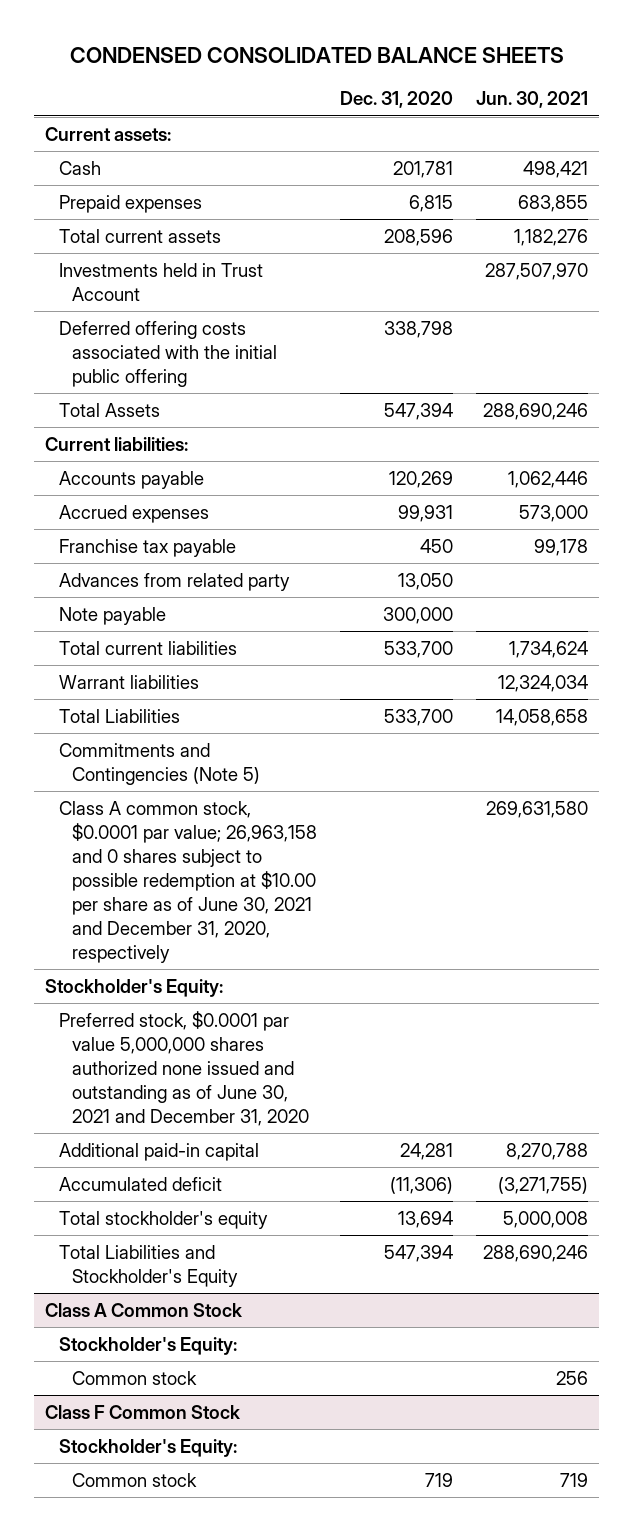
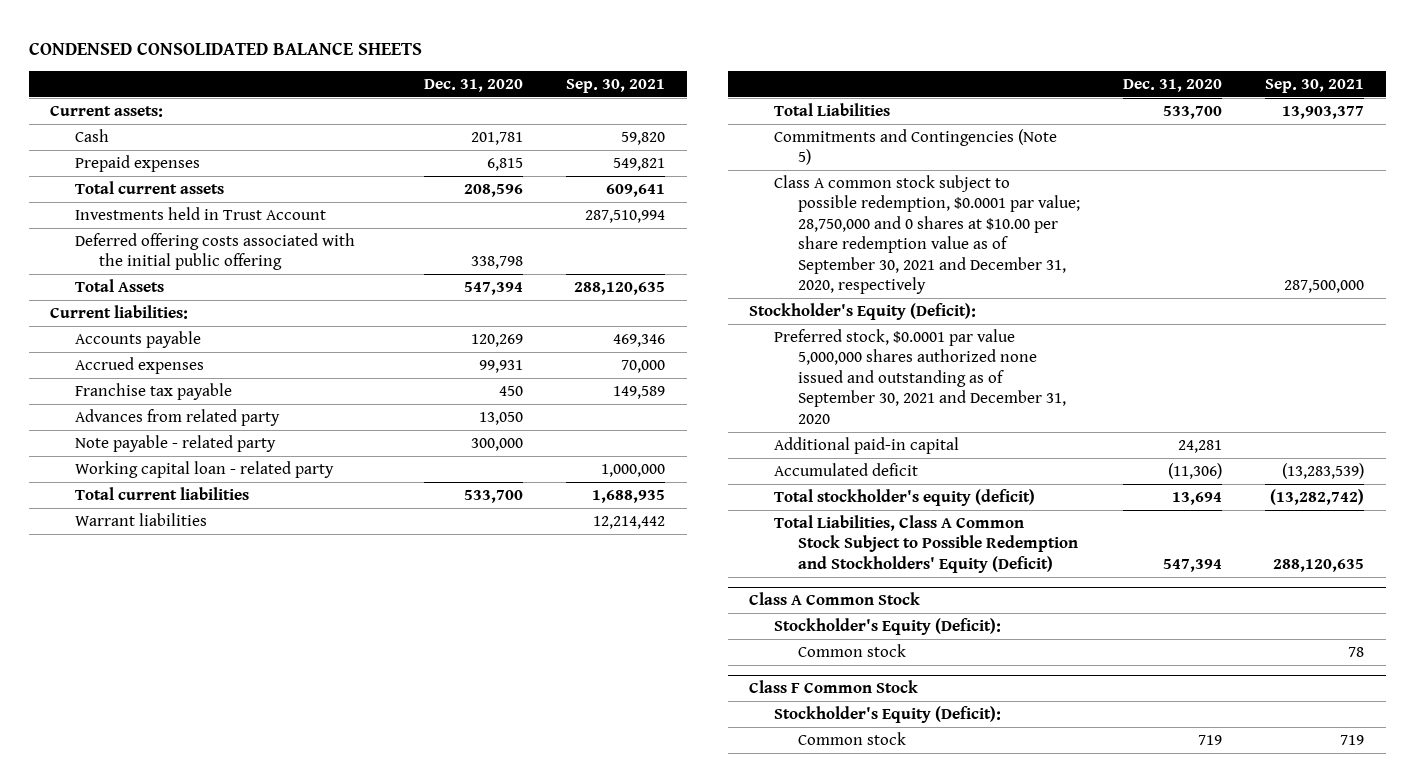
[475,91,588,109] Jun. 30, 2021 -> none
none -> [566,78,666,93] Sep. 30, 2021
[58,606,166,625] Note payable -> [74,434,276,452] Note payable - related party
none -> [74,460,334,478] Working capital loan - related party
[58,800,318,963] Class A common stock, $0.0001 par value; 26,963,158 and 0 shares subject to possible redemption at $10.00 per share as of June 30, 2021 and December 31, 2020, respectively -> [773,174,1081,295] Class A common stock subject to possible redemption, $0.0001 par value; 28,750,000 and 0 shares at $10.00 per share redemption value as of September 30, 2021 and December 31, 2020, respectively
[45,978,224,997] Stockholder's Equity: -> [749,302,977,320] Stockholder's Equity (Deficit):
[58,1010,310,1126] Preferred stock, $0.0001 par value 5,000,000 shares authorized none issued and outstanding as of June 30, 2021 and December 31, 2020 -> [773,328,1067,424] Preferred stock, $0.0001 par value 5,000,000 shares authorized none issued and outstanding as of September 30, 2021 and December 31, 2020
[58,1210,268,1229] Total stockholder's equity -> [773,488,1035,506] Total stockholder's equity (deficit)
[58,1244,239,1287] Total Liabilities and Stockholder's Equity -> [773,514,1079,573] Total Liabilities, Class A Common Stock Subject to Possible Redemption and Stockholders' Equity (Deficit)
[58,1336,237,1355] Stockholder's Equity: -> [773,617,1001,635] Stockholder's Equity (Deficit):
[58,1438,237,1457] Stockholder's Equity: -> [773,705,1001,723] Stockholder's Equity (Deficit):

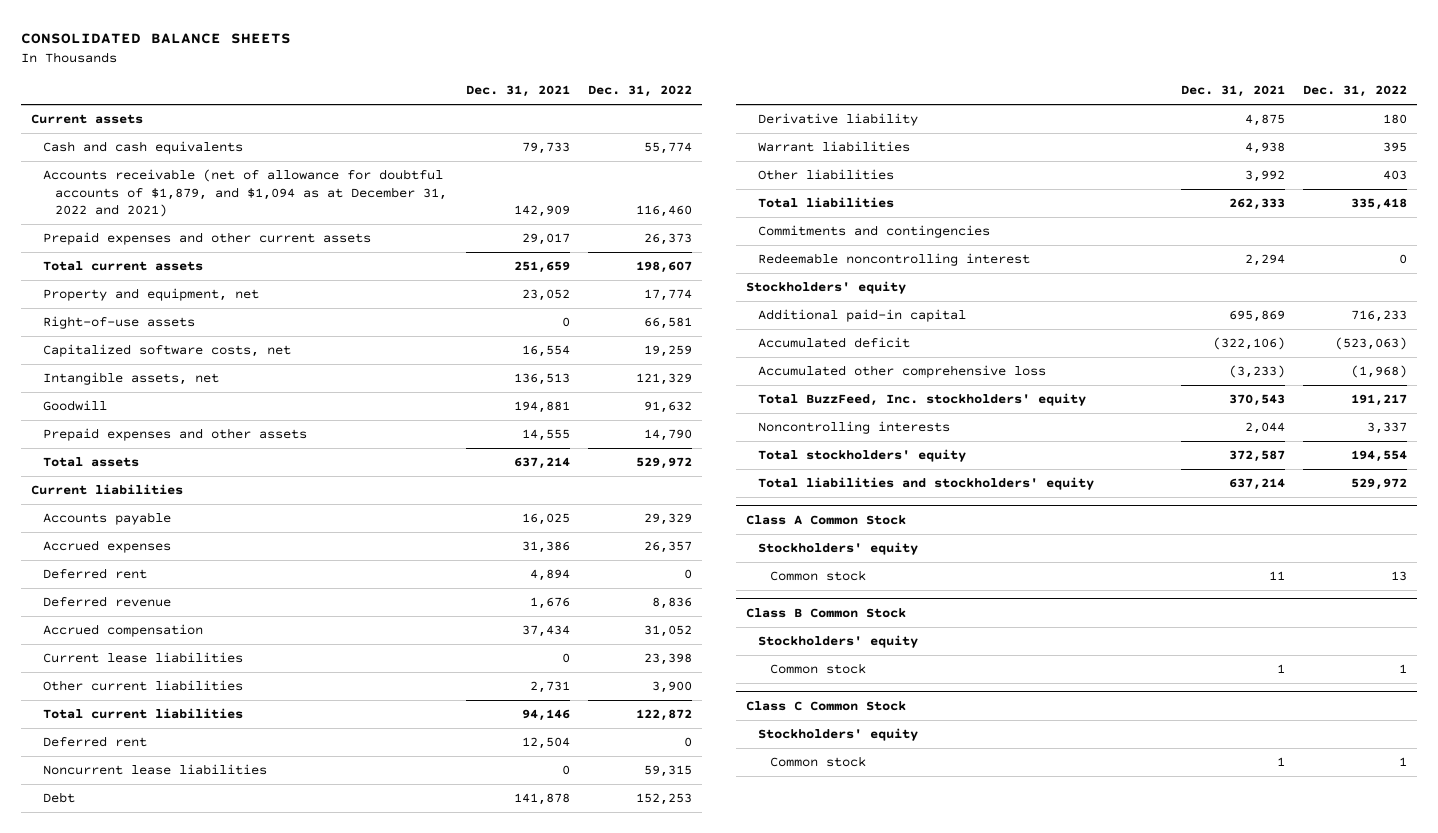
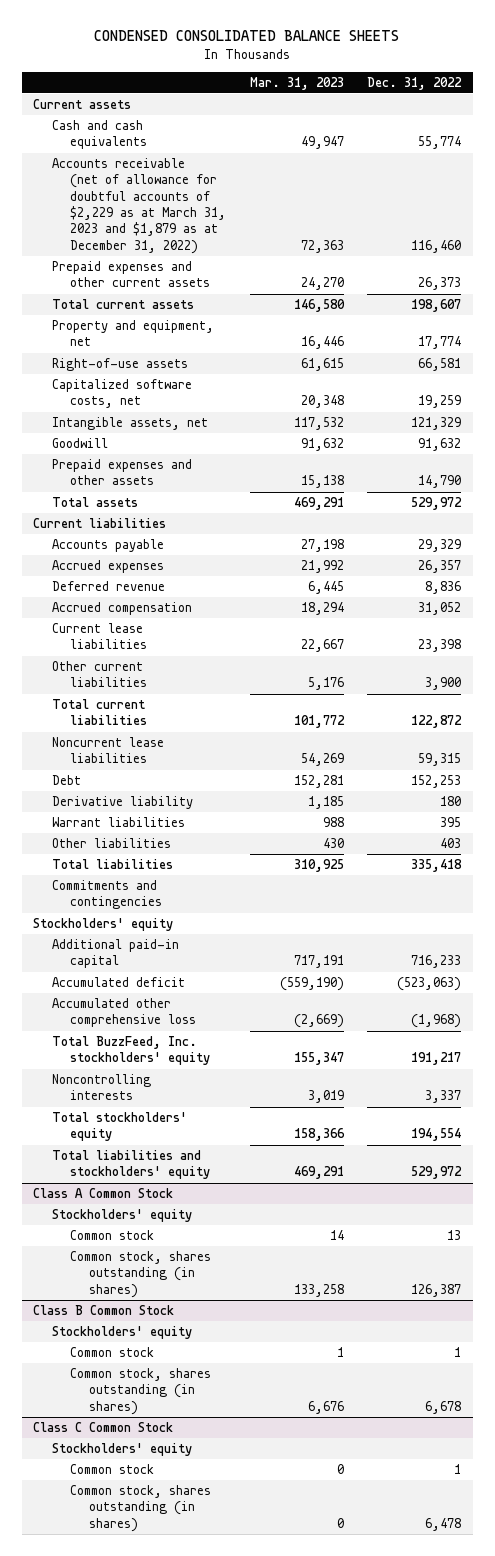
[21,33,292,45] CONSOLIDATED BALANCE SHEETS -> [94,30,400,42] CONDENSED CONSOLIDATED BALANCE SHEETS
[465,85,570,98] Dec. 31, 2021 -> none
none -> [249,76,344,90] Mar. 31, 2023
[42,169,447,218] Accounts receivable (net of allowance for doubtful accounts of $1,879, and $1,094 as at December 31, 2022 and 2021) -> [51,158,227,254] Accounts receivable (net of allowance for doubtful accounts of $2,229 as at March 31, 2023 and $1,879 as at December 31, 2022)
[42,568,147,580] Deferred rent -> none
[42,736,147,748] Deferred rent -> none
[757,253,1030,267] Redeemable noncontrolling interest -> none
none -> [70,1251,212,1298] Common stock, shares outstanding (in shares)
none -> [70,1368,212,1415] Common stock, shares outstanding (in shares)
none -> [70,1485,212,1532] Common stock, shares outstanding (in shares)

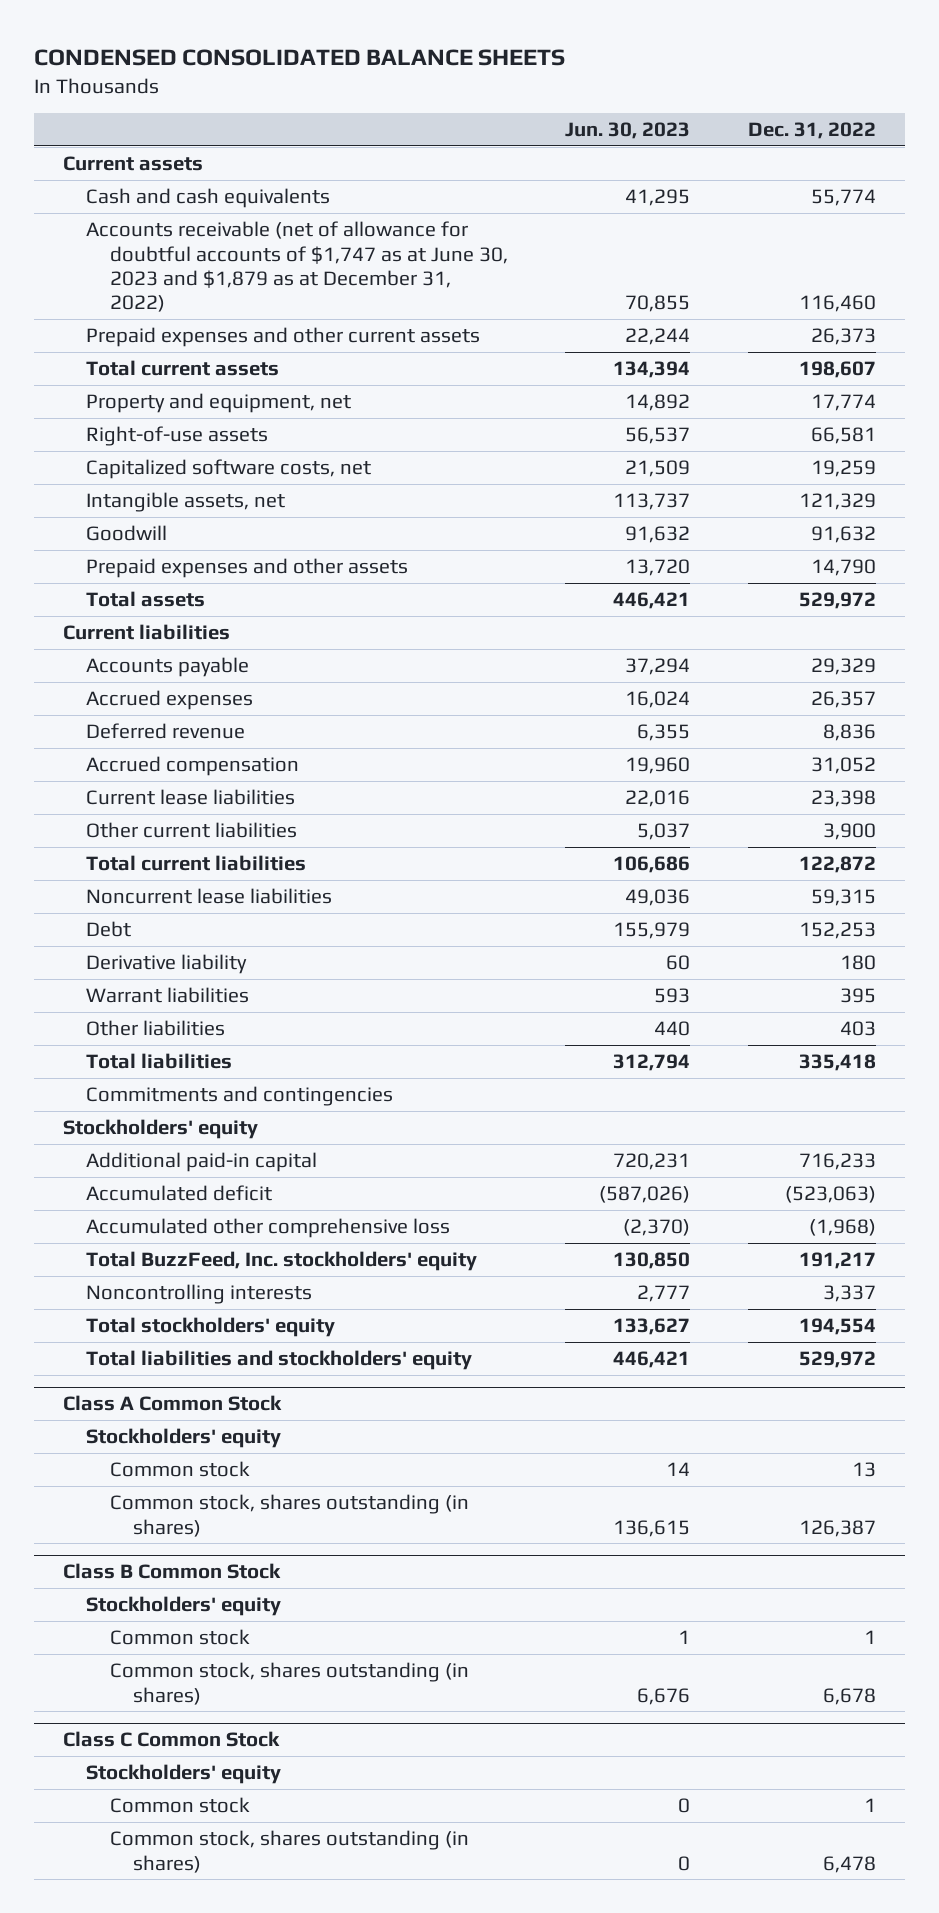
[249,76,344,90] Mar. 31, 2023 -> none
none -> [565,121,691,139] Jun. 30, 2023
[51,158,227,254] Accounts receivable (net of allowance for doubtful accounts of $2,229 as at March 31, 2023 and $1,879 as at December 31, 2022) -> [86,221,508,313] Accounts receivable (net of allowance for doubtful accounts of $1,747 as at June 30, 2023 and $1,879 as at December 31, 2022)

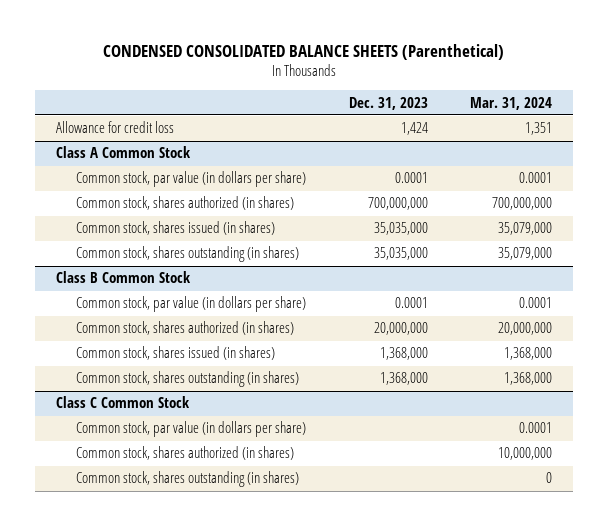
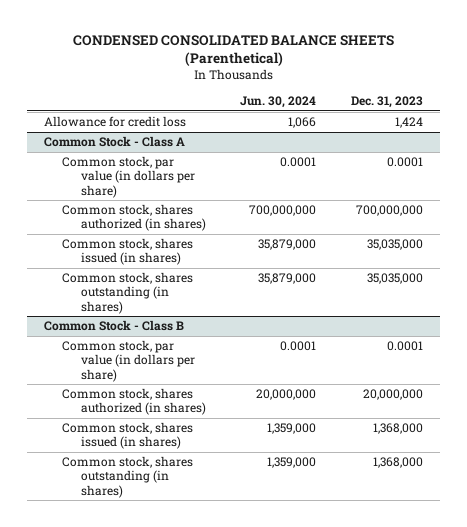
[469,96,552,110] Mar. 31, 2024 -> none
none -> [240,96,317,109] Jun. 30, 2024
[55,146,191,159] Class A Common Stock -> [44,136,186,148] Common Stock - Class A
[55,271,191,284] Class B Common Stock -> [44,320,185,332] Common Stock - Class B
[55,396,190,409] Class C Common Stock -> none
[76,421,307,438] Common stock, par value (in dollars per share) -> none
[76,446,295,461] Common stock, shares authorized (in shares) -> none
[76,471,300,488] Common stock, shares outstanding (in shares) -> none

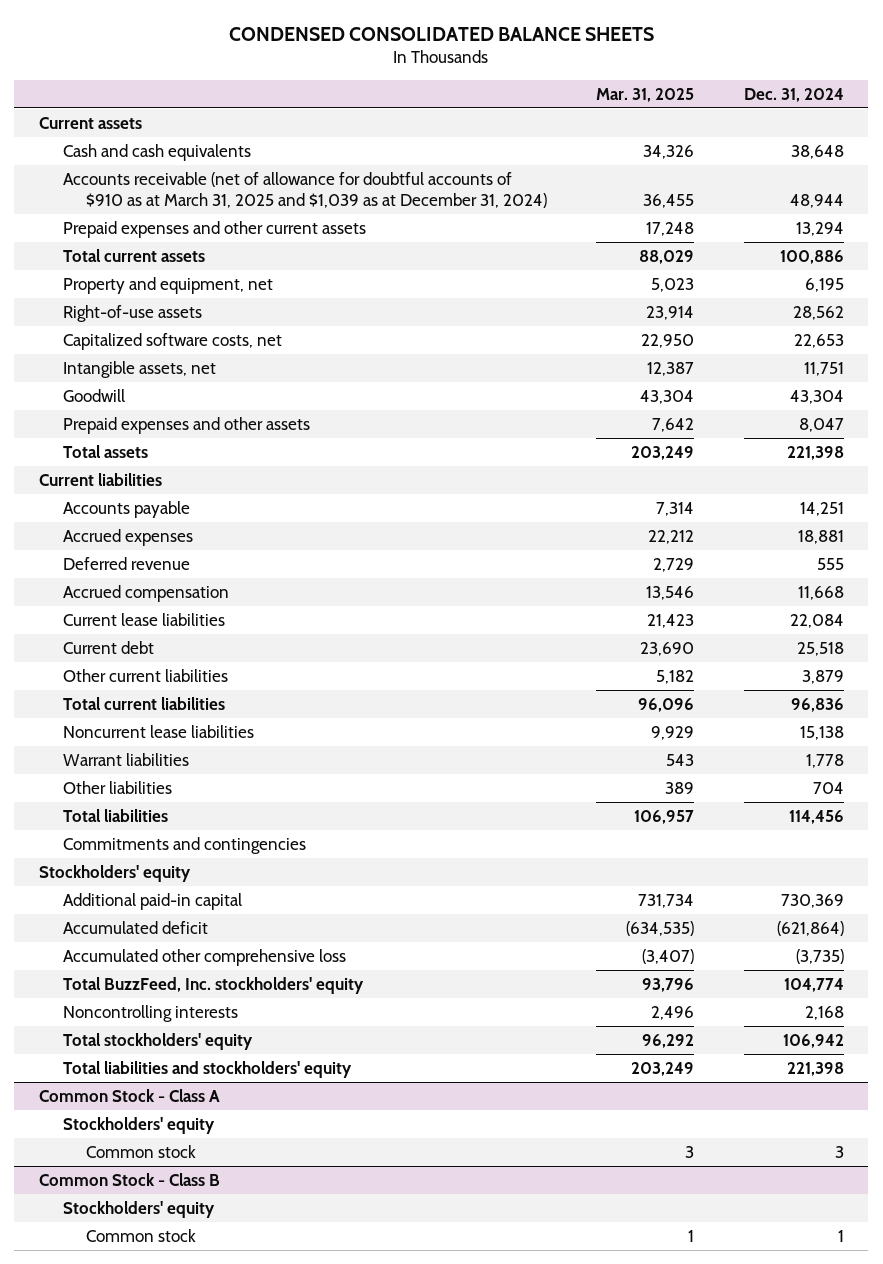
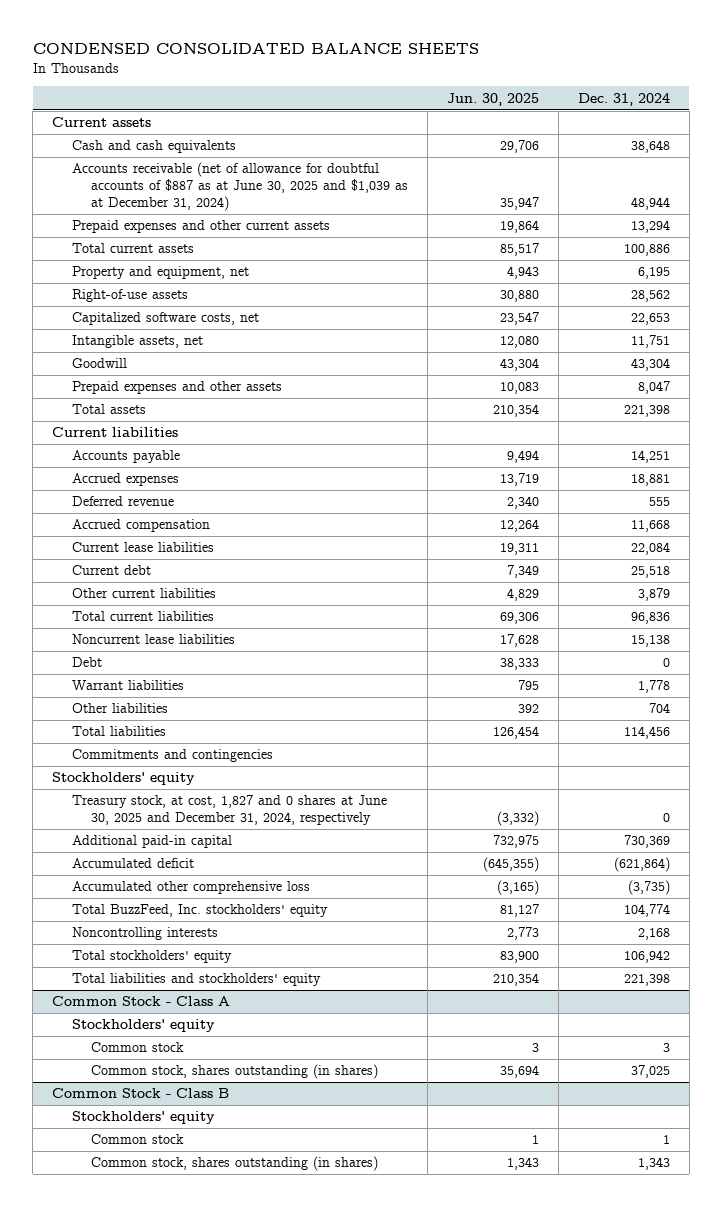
[596,87,695,102] Mar. 31, 2025 -> none
none -> [447,92,540,106] Jun. 30, 2025
[62,171,548,209] Accounts receivable (net of allowance for doubtful accounts of $910 as at March 31, 2025 and $1,039 as at December 31, 2024) -> [71,162,409,212] Accounts receivable (net of allowance for doubtful accounts of $887 as at June 30, 2025 and $1,039 as at December 31, 2024)
none -> [71,657,102,668] Debt
none -> [71,795,387,826] Treasury stock, at cost, 1,827 and 0 shares at June 30, 2025 and December 31, 2024, respectively
none -> [91,1064,379,1080] Common stock, shares outstanding (in shares)
none -> [91,1156,379,1172] Common stock, shares outstanding (in shares)

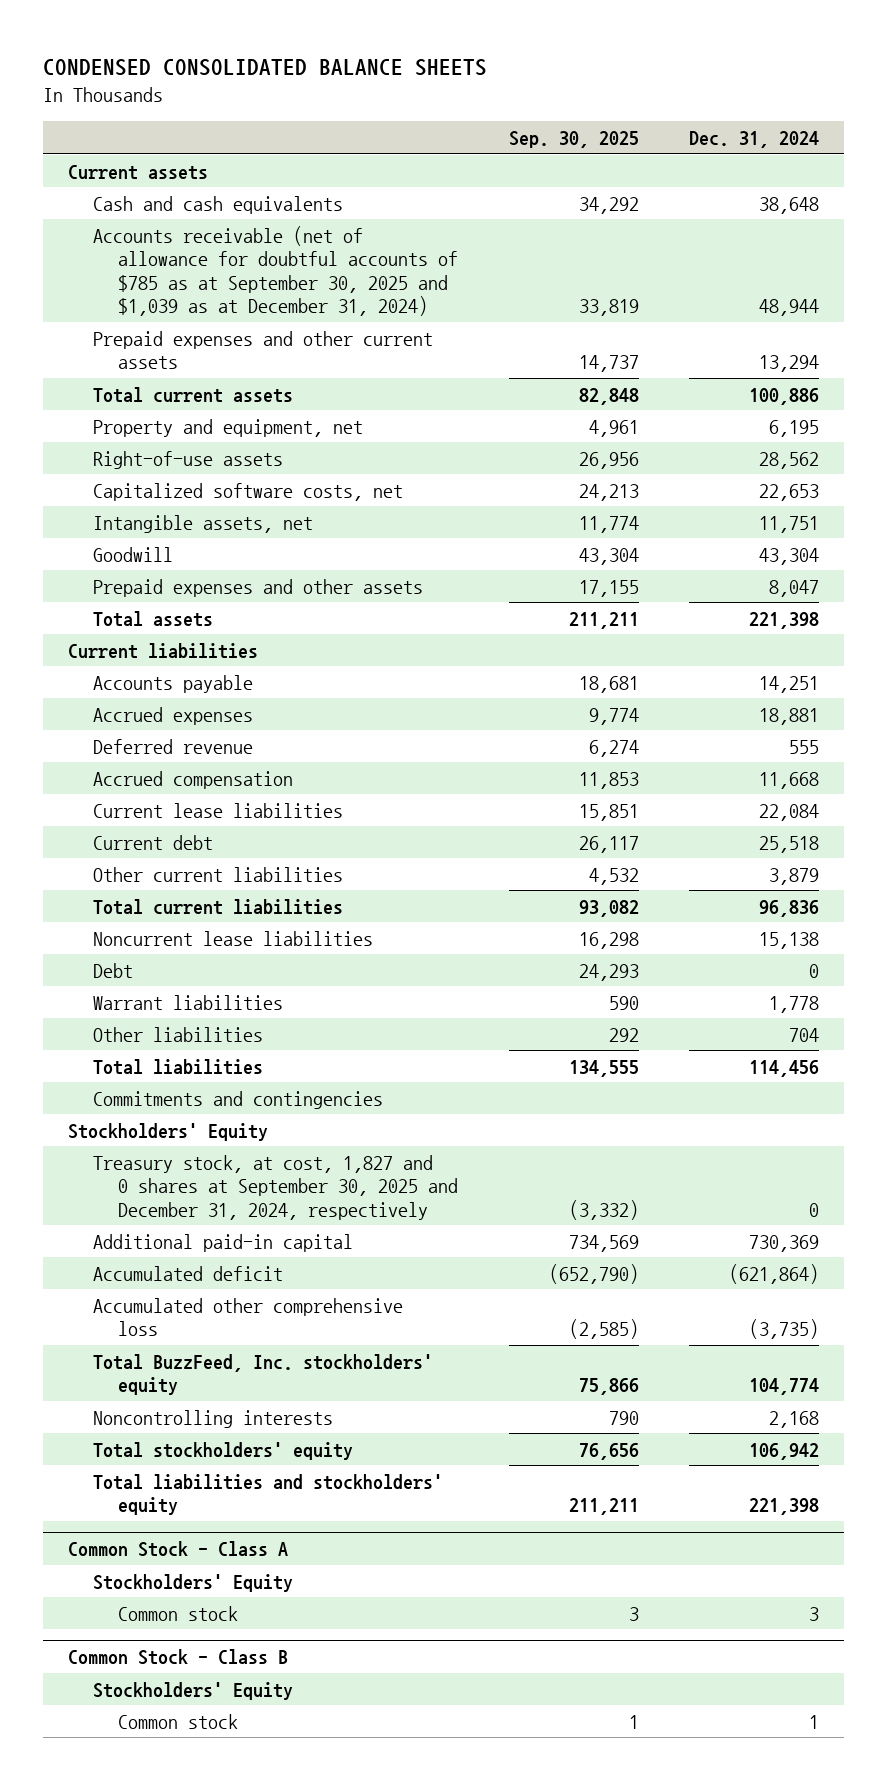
[447,92,540,106] Jun. 30, 2025 -> none
none -> [508,130,639,148] Sep. 30, 2025
[71,162,409,212] Accounts receivable (net of allowance for doubtful accounts of $887 as at June 30, 2025 and $1,039 as at December 31, 2024) -> [93,225,459,317] Accounts receivable (net of allowance for doubtful accounts of $785 as at September 30, 2025 and $1,039 as at December 31, 2024)
[52,772,196,786] Stockholders' equity -> [67,1122,268,1141] Stockholders' Equity
[71,795,387,826] Treasury stock, at cost, 1,827 and 0 shares at June 30, 2025 and December 31, 2024, respectively -> [93,1154,459,1220] Treasury stock, at cost, 1,827 and 0 shares at September 30, 2025 and December 31, 2024, respectively
[71,1019,215,1033] Stockholders' equity -> [93,1573,294,1592] Stockholders' Equity
[91,1064,379,1080] Common stock, shares outstanding (in shares) -> none
[71,1111,215,1125] Stockholders' equity -> [93,1681,294,1700] Stockholders' Equity
[91,1156,379,1172] Common stock, shares outstanding (in shares) -> none

